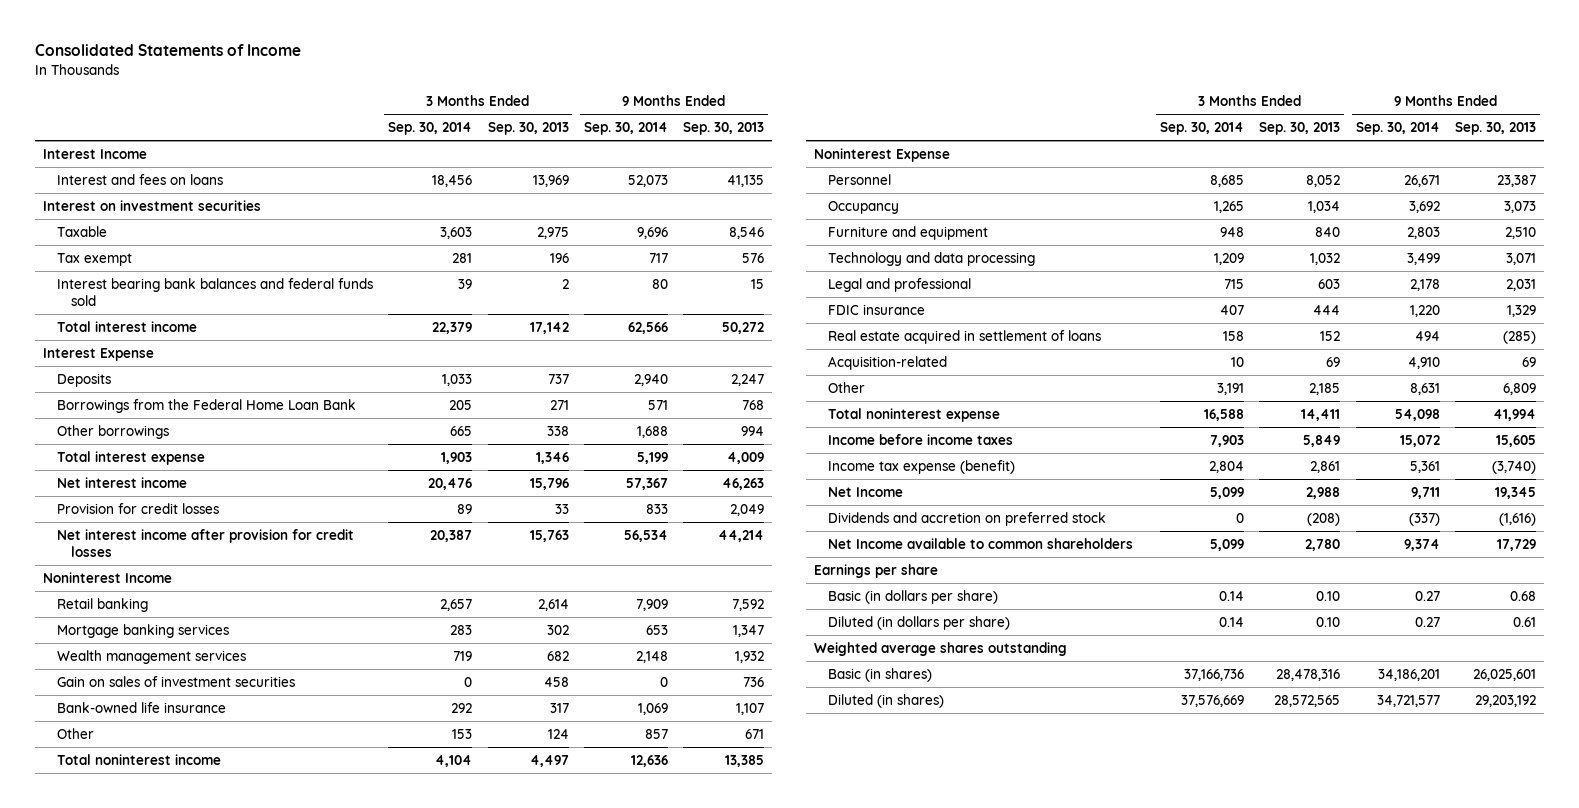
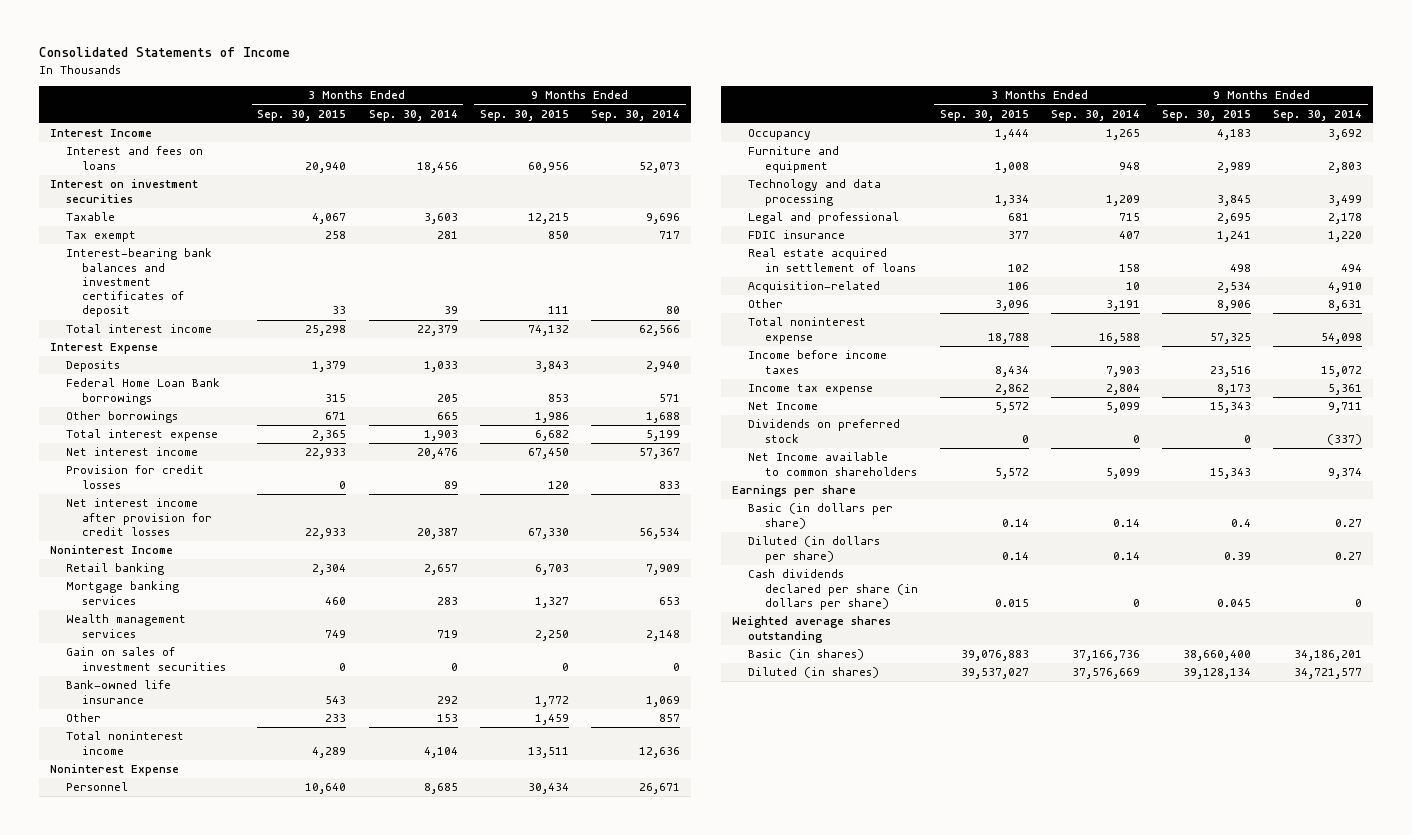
[487,122,569,136] Sep. 30, 2013 -> none
[683,122,765,136] Sep. 30, 2013 -> none
none -> [257,109,347,121] Sep. 30, 2015
none -> [479,109,569,121] Sep. 30, 2015
[56,277,373,306] Interest bearing bank balances and federal funds sold -> [66,248,213,318] Interest-bearing bank balances and investment certificates of deposit
[56,398,356,413] Borrowings from the Federal Home Loan Bank -> [66,378,221,405] Federal Home Loan Bank borrowings
[828,459,1016,474] Income tax expense (benefit) -> [748,384,874,396] Income tax expense
[828,511,1107,526] Dividends and accretion on preferred stock -> [748,419,901,443] Dividends on preferred stock
none -> [748,569,918,610] Cash dividends declared per share (in dollars per share)

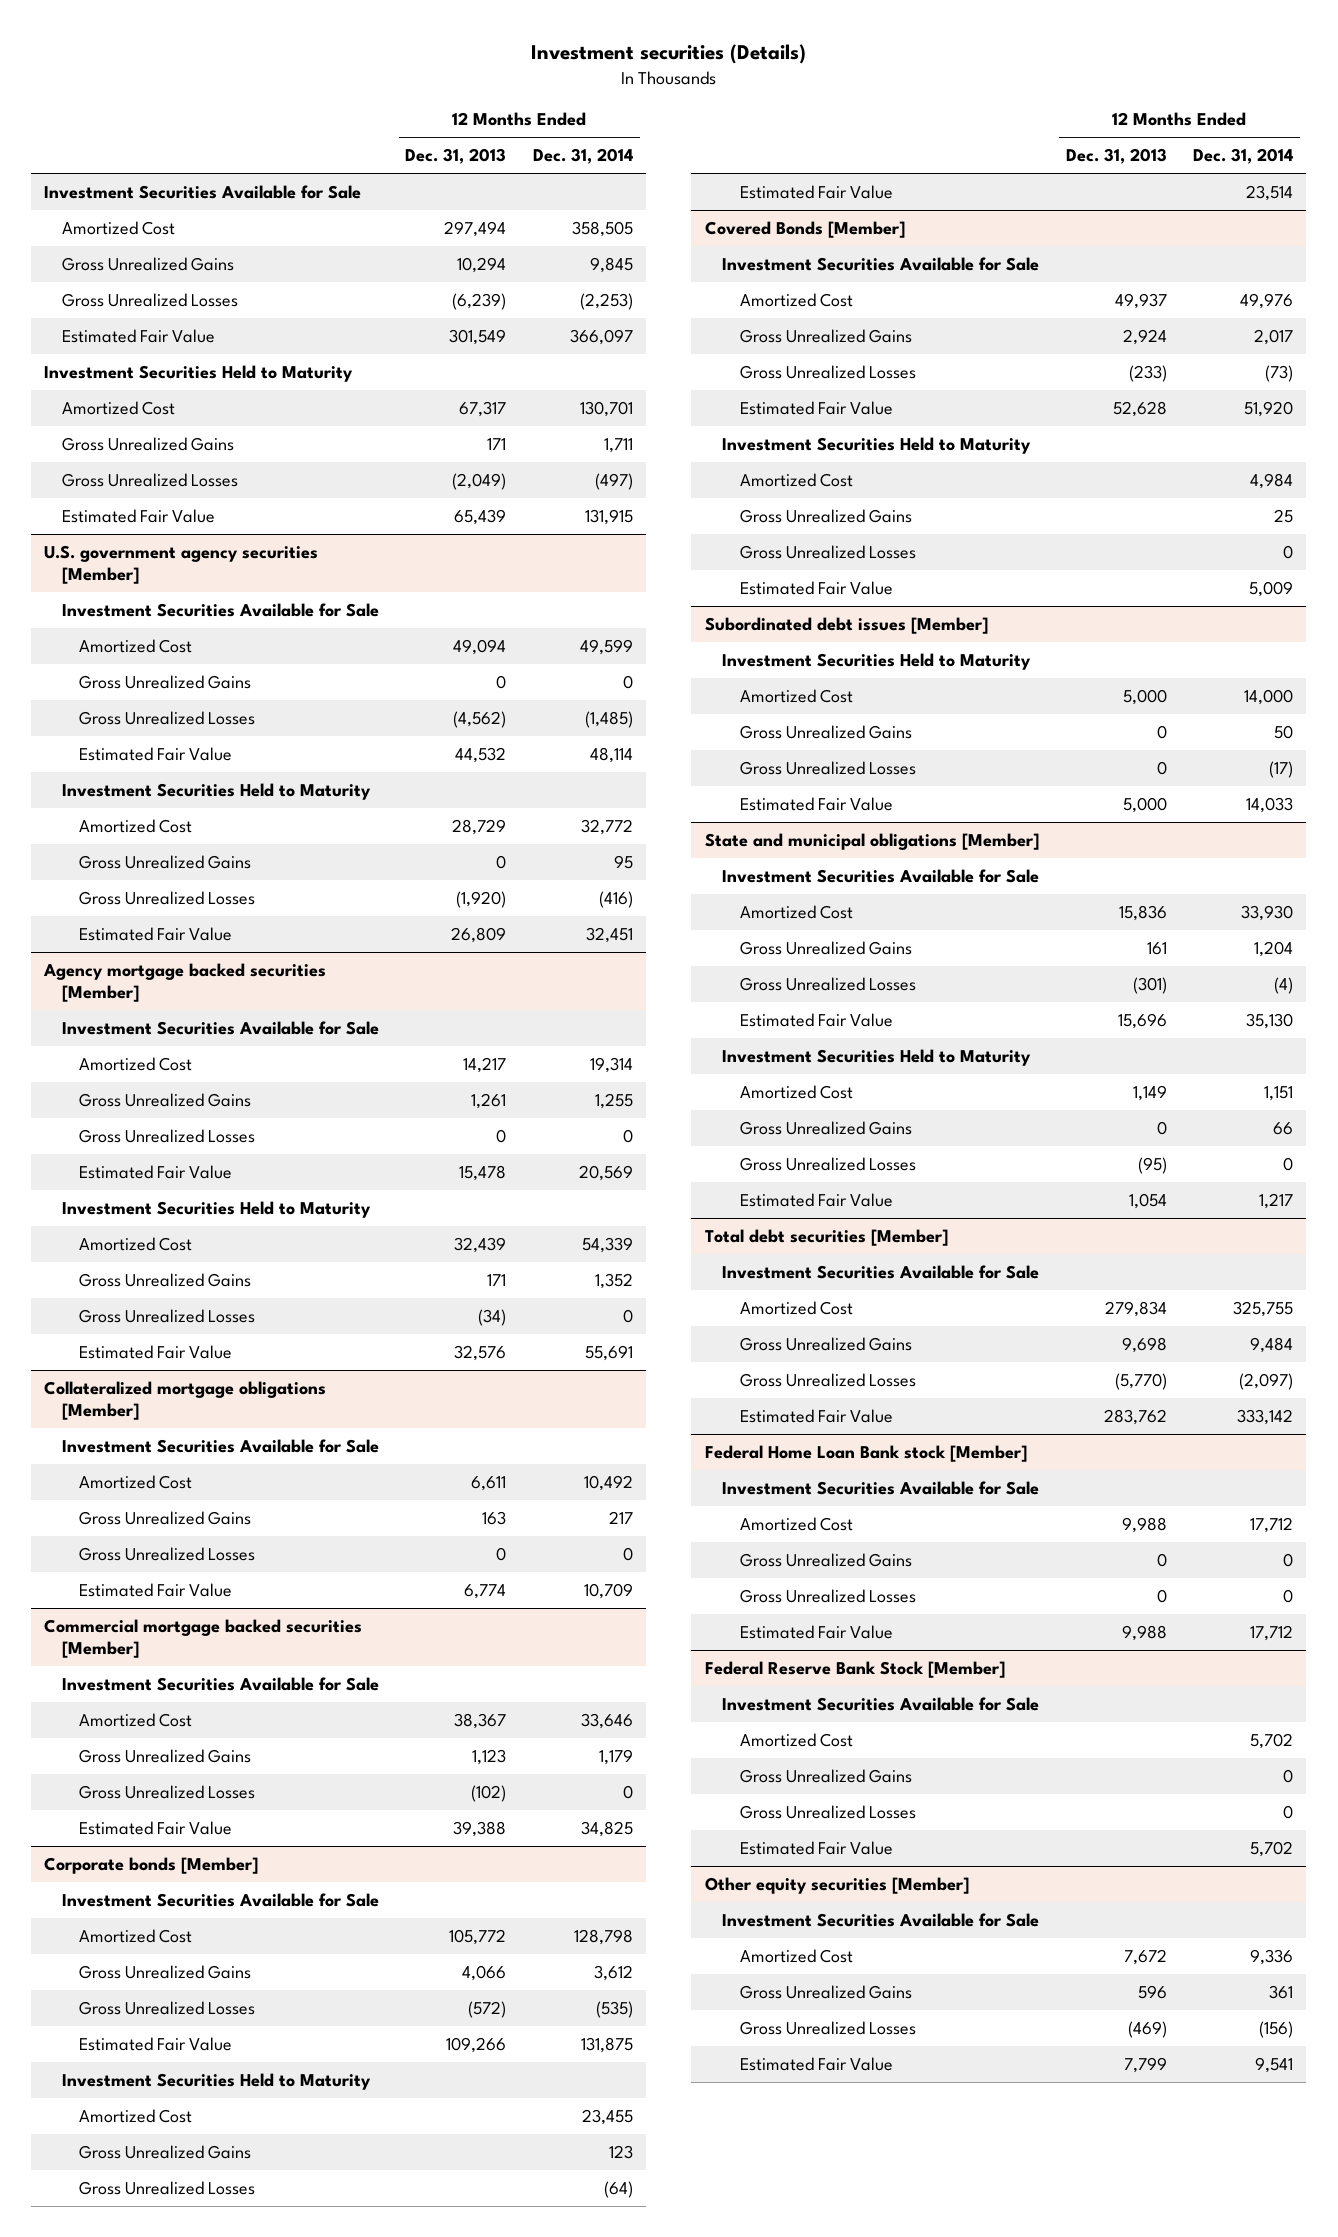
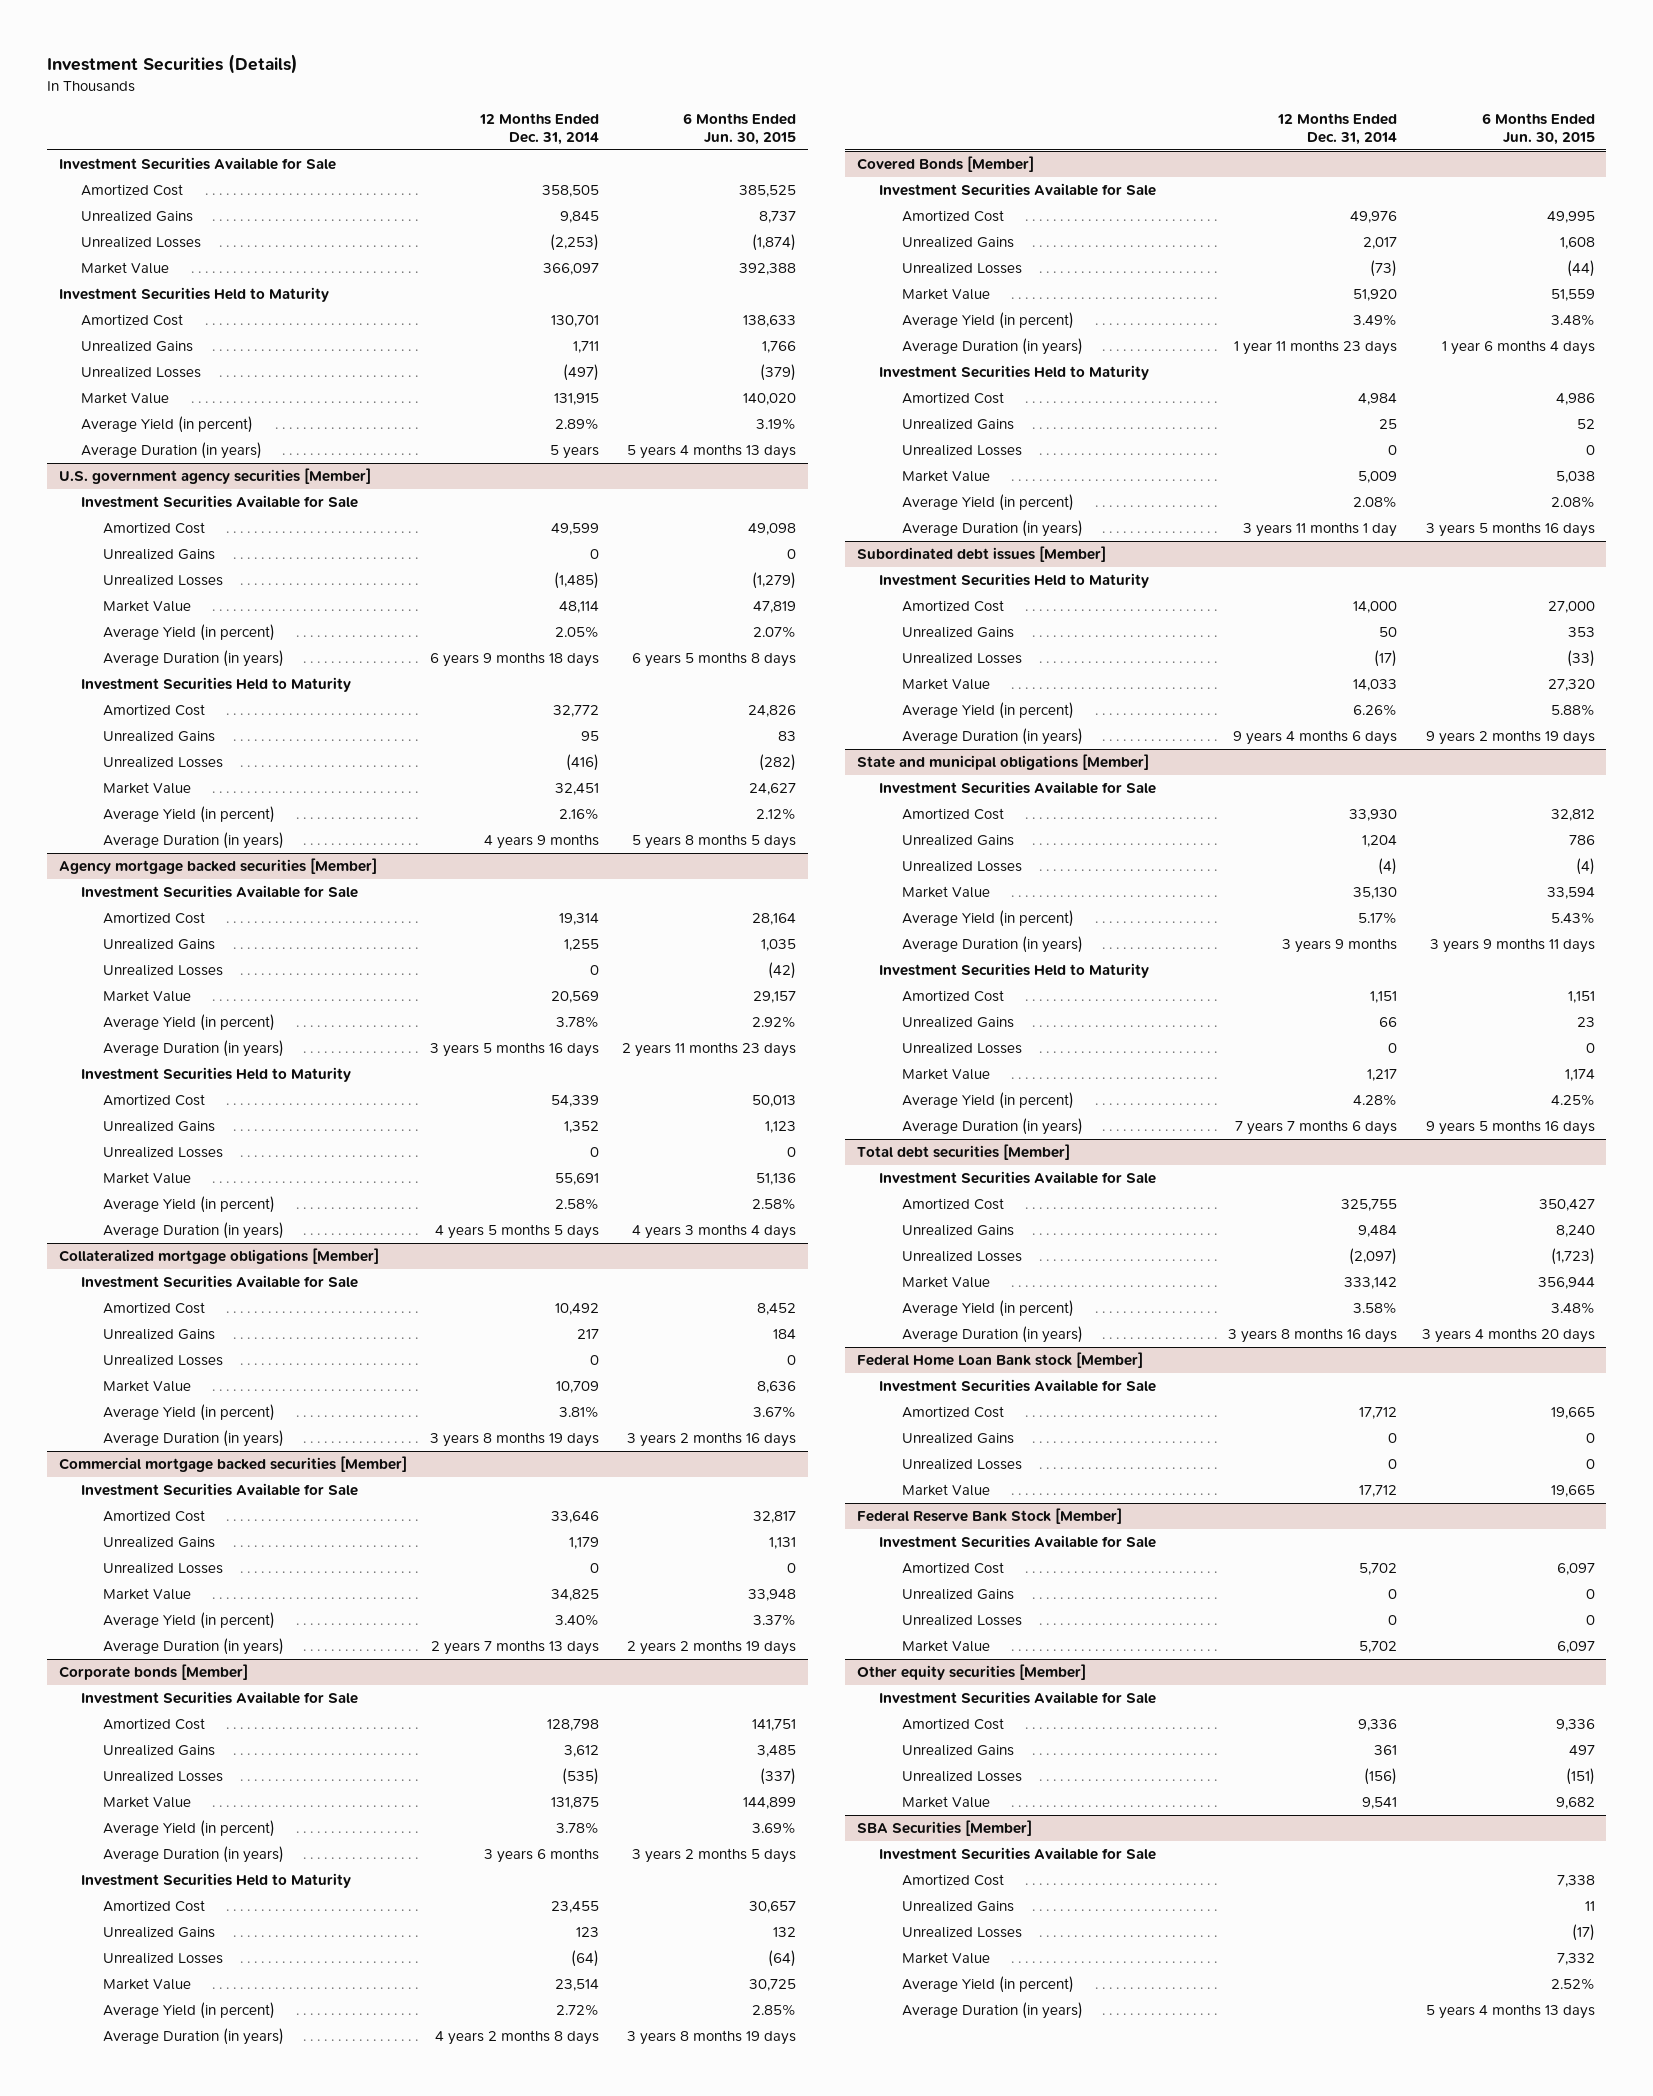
[530,44,806,65] Investment securities (Details) -> [46,54,298,75] Investment Securities (Details)
[405,148,507,165] Dec. 31, 2013 -> none
none -> [682,113,796,146] 6 Months Ended Jun. 30, 2015
[61,256,234,271] Gross Unrealized Gains -> [80,211,193,223] Unrealized Gains
[61,292,238,307] Gross Unrealized Losses -> [80,237,201,249] Unrealized Losses
[61,328,215,343] Estimated Fair Value -> [80,262,169,275] Market Value
[61,436,234,451] Gross Unrealized Gains -> [80,341,193,353] Unrealized Gains
[61,472,238,487] Gross Unrealized Losses -> [80,367,201,379] Unrealized Losses
[61,508,215,523] Estimated Fair Value -> [80,392,169,405] Market Value
none -> [80,416,253,434] Average Yield (in percent)
none -> [80,442,262,460] Average Duration (in years)
[79,674,252,689] Gross Unrealized Gains -> [102,549,215,561] Unrealized Gains
[79,710,256,725] Gross Unrealized Losses -> [102,575,223,587] Unrealized Losses
[79,746,233,761] Estimated Fair Value -> [102,600,191,613] Market Value
none -> [102,624,275,642] Average Yield (in percent)
none -> [102,650,284,668] Average Duration (in years)
[79,854,252,869] Gross Unrealized Gains -> [102,731,215,743] Unrealized Gains
[79,890,256,905] Gross Unrealized Losses -> [102,757,223,769] Unrealized Losses
[79,926,233,941] Estimated Fair Value -> [102,782,191,795] Market Value
none -> [102,806,275,824] Average Yield (in percent)
none -> [102,832,284,850] Average Duration (in years)
[79,1092,252,1107] Gross Unrealized Gains -> [102,939,215,951] Unrealized Gains
[79,1128,256,1143] Gross Unrealized Losses -> [102,965,223,977] Unrealized Losses
[79,1164,233,1179] Estimated Fair Value -> [102,990,191,1003] Market Value
none -> [102,1014,275,1032] Average Yield (in percent)
none -> [102,1040,284,1058] Average Duration (in years)
[79,1272,252,1287] Gross Unrealized Gains -> [102,1121,215,1133] Unrealized Gains
[79,1308,256,1323] Gross Unrealized Losses -> [102,1147,223,1159] Unrealized Losses
[79,1344,233,1359] Estimated Fair Value -> [102,1172,191,1185] Market Value
none -> [102,1196,275,1214] Average Yield (in percent)
none -> [102,1222,284,1240] Average Duration (in years)
[79,1510,252,1525] Gross Unrealized Gains -> [102,1329,215,1341] Unrealized Gains
[79,1546,256,1561] Gross Unrealized Losses -> [102,1355,223,1367] Unrealized Losses
[79,1582,233,1597] Estimated Fair Value -> [102,1380,191,1393] Market Value
none -> [102,1404,275,1422] Average Yield (in percent)
none -> [102,1430,284,1448] Average Duration (in years)
[79,1748,252,1763] Gross Unrealized Gains -> [102,1537,215,1549] Unrealized Gains
[79,1784,256,1799] Gross Unrealized Losses -> [102,1563,223,1575] Unrealized Losses
[79,1820,233,1835] Estimated Fair Value -> [102,1588,191,1601] Market Value
none -> [102,1612,275,1630] Average Yield (in percent)
none -> [102,1638,284,1656] Average Duration (in years)
[79,1964,252,1979] Gross Unrealized Gains -> [102,1745,215,1757] Unrealized Gains
[79,2000,256,2015] Gross Unrealized Losses -> [102,1771,223,1783] Unrealized Losses
[79,2036,233,2051] Estimated Fair Value -> [102,1796,191,1809] Market Value
none -> [102,1820,275,1838] Average Yield (in percent)
none -> [102,1846,284,1864] Average Duration (in years)
[79,2144,252,2159] Gross Unrealized Gains -> [102,1927,215,1939] Unrealized Gains
[79,2180,256,2195] Gross Unrealized Losses -> [102,1953,223,1965] Unrealized Losses
[739,184,893,199] Estimated Fair Value -> [102,1978,191,1991] Market Value
none -> [102,2002,275,2020] Average Yield (in percent)
none -> [102,2028,284,2046] Average Duration (in years)
[739,328,912,343] Gross Unrealized Gains -> [901,237,1014,249] Unrealized Gains
[739,364,916,379] Gross Unrealized Losses -> [901,263,1022,275] Unrealized Losses
[739,400,893,415] Estimated Fair Value -> [901,288,990,301] Market Value
none -> [901,312,1074,330] Average Yield (in percent)
none -> [901,338,1083,356] Average Duration (in years)
[739,508,912,523] Gross Unrealized Gains -> [901,419,1014,431] Unrealized Gains
[739,544,916,559] Gross Unrealized Losses -> [901,445,1022,457] Unrealized Losses
[739,580,893,595] Estimated Fair Value -> [901,470,990,483] Market Value
none -> [901,494,1074,512] Average Yield (in percent)
none -> [901,520,1083,538] Average Duration (in years)
[739,724,912,739] Gross Unrealized Gains -> [901,627,1014,639] Unrealized Gains
[739,760,916,775] Gross Unrealized Losses -> [901,653,1022,665] Unrealized Losses
[739,796,893,811] Estimated Fair Value -> [901,678,990,691] Market Value
none -> [901,702,1074,720] Average Yield (in percent)
none -> [901,728,1083,746] Average Duration (in years)
[739,940,912,955] Gross Unrealized Gains -> [901,835,1014,847] Unrealized Gains
[739,976,916,991] Gross Unrealized Losses -> [901,861,1022,873] Unrealized Losses
[739,1012,893,1027] Estimated Fair Value -> [901,886,990,899] Market Value
none -> [901,910,1074,928] Average Yield (in percent)
none -> [901,936,1083,954] Average Duration (in years)
[739,1120,912,1135] Gross Unrealized Gains -> [901,1017,1014,1029] Unrealized Gains
[739,1156,916,1171] Gross Unrealized Losses -> [901,1043,1022,1055] Unrealized Losses
[739,1192,893,1207] Estimated Fair Value -> [901,1068,990,1081] Market Value
none -> [901,1092,1074,1110] Average Yield (in percent)
none -> [901,1118,1083,1136] Average Duration (in years)
[739,1336,912,1351] Gross Unrealized Gains -> [901,1225,1014,1237] Unrealized Gains
[739,1372,916,1387] Gross Unrealized Losses -> [901,1251,1022,1263] Unrealized Losses
[739,1408,893,1423] Estimated Fair Value -> [901,1276,990,1289] Market Value
none -> [901,1300,1074,1318] Average Yield (in percent)
none -> [901,1326,1083,1344] Average Duration (in years)
[739,1552,912,1567] Gross Unrealized Gains -> [901,1433,1014,1445] Unrealized Gains
[739,1588,916,1603] Gross Unrealized Losses -> [901,1459,1022,1471] Unrealized Losses
[739,1624,893,1639] Estimated Fair Value -> [901,1484,990,1497] Market Value
[739,1768,912,1783] Gross Unrealized Gains -> [901,1589,1014,1601] Unrealized Gains
[739,1804,916,1819] Gross Unrealized Losses -> [901,1615,1022,1627] Unrealized Losses
[739,1840,893,1855] Estimated Fair Value -> [901,1640,990,1653] Market Value
[739,1984,912,1999] Gross Unrealized Gains -> [901,1745,1014,1757] Unrealized Gains
[739,2020,916,2035] Gross Unrealized Losses -> [901,1771,1022,1783] Unrealized Losses
[739,2056,893,2071] Estimated Fair Value -> [901,1796,990,1809] Market Value
none -> [857,1820,1033,1837] SBA Securities [Member]
none -> [879,1847,1157,1861] Investment Securities Available for Sale
none -> [901,1874,1004,1887] Amortized Cost
none -> [901,1901,1014,1913] Unrealized Gains
none -> [901,1927,1022,1939] Unrealized Losses
none -> [901,1952,990,1965] Market Value
none -> [901,1976,1074,1994] Average Yield (in percent)
none -> [901,2002,1083,2020] Average Duration (in years)

